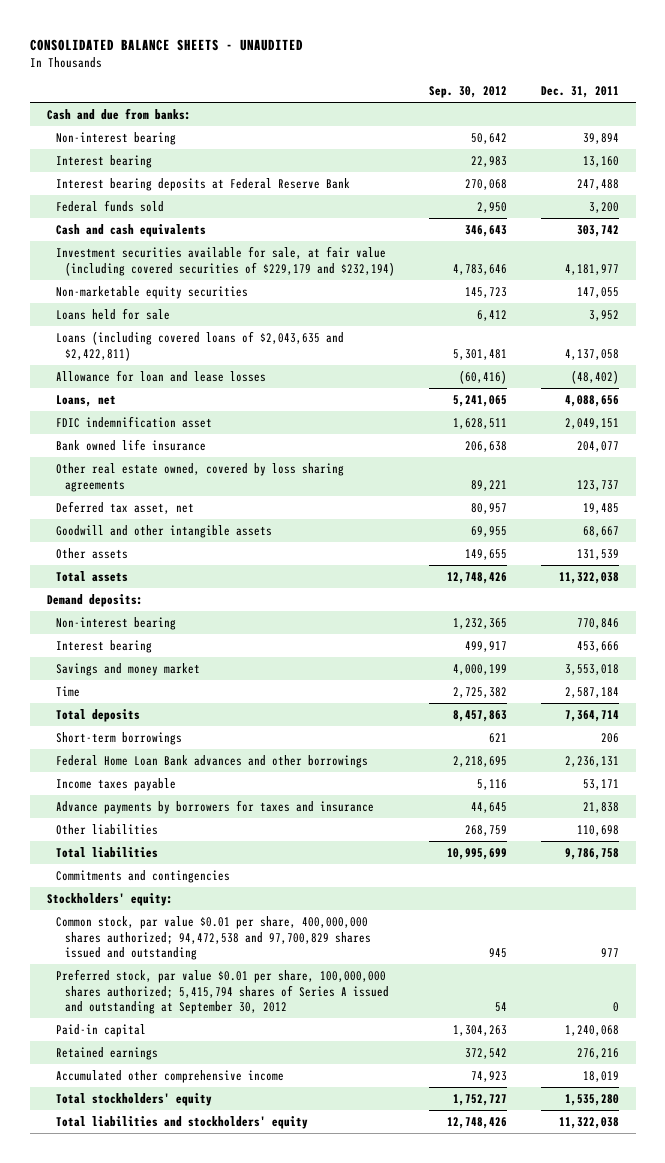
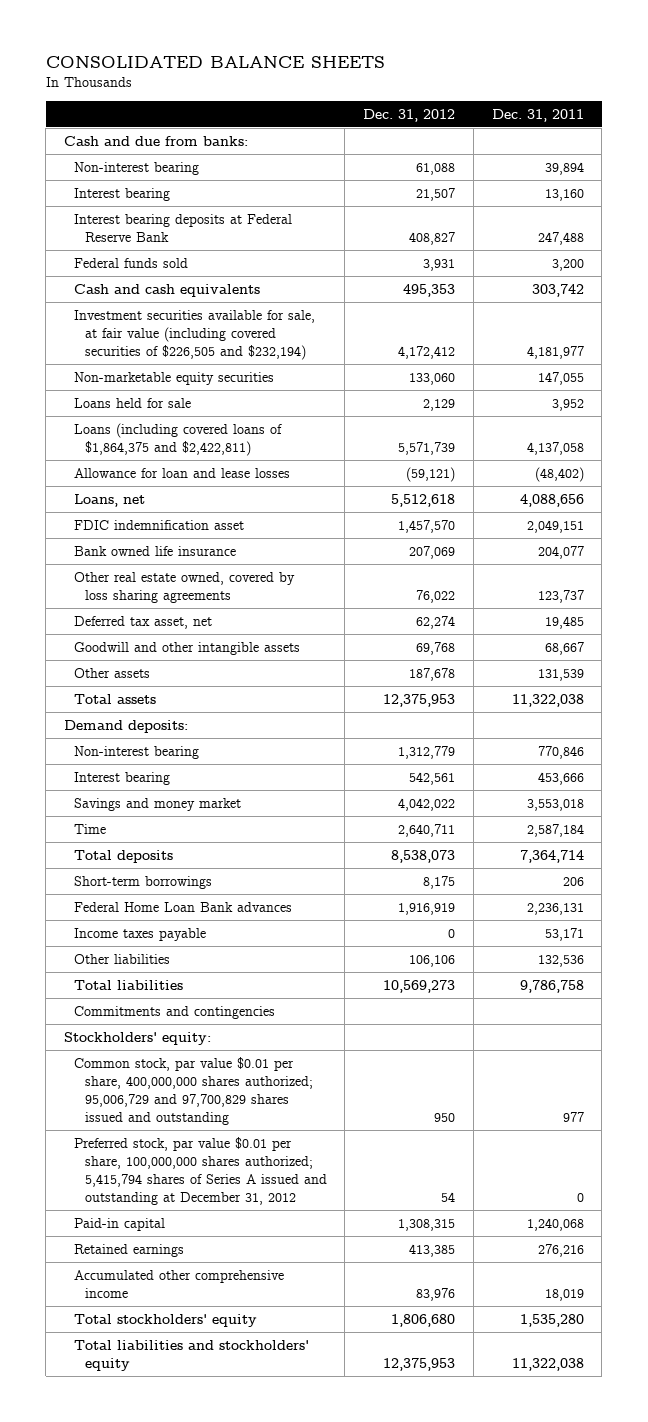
[29,38,303,51] CONSOLIDATED BALANCE SHEETS - UNAUDITED -> [45,55,385,68] CONSOLIDATED BALANCE SHEETS
[428,86,507,99] Sep. 30, 2012 -> none
none -> [363,108,456,122] Dec. 31, 2012
[55,246,395,276] Investment securities available for sale, at fair value (including covered securities of $229,179 and $232,194) -> [74,309,316,361] Investment securities available for sale, at fair value (including covered securities of $226,505 and $232,194)
[55,331,344,361] Loans (including covered loans of $2,043,635 and $2,422,811) -> [74,422,283,456] Loans (including covered loans of $1,864,375 and $2,422,811)
[55,755,368,769] Federal Home Loan Bank advances and other borrowings -> [74,901,293,912] Federal Home Loan Bank advances
[55,800,374,815] Advance payments by borrowers for taxes and insurance -> none
[576,825,619,837] 110,698 -> [537,954,584,967] 132,536
[55,916,371,961] Common stock, par value $0.01 per share, 400,000,000 shares authorized; 94,472,538 and 97,700,829 shares issued and outstanding -> [74,1056,313,1126] Common stock, par value $0.01 per share, 400,000,000 shares authorized; 95,006,729 and 97,700,829 shares issued and outstanding
[55,969,389,1015] Preferred stock, par value $0.01 per share, 100,000,000 shares authorized; 5,415,794 shares of Series A issued and outstanding at September 30, 2012 -> [74,1136,327,1206] Preferred stock, par value $0.01 per share, 100,000,000 shares authorized; 5,415,794 shares of Series A issued and outstanding at December 31, 2012

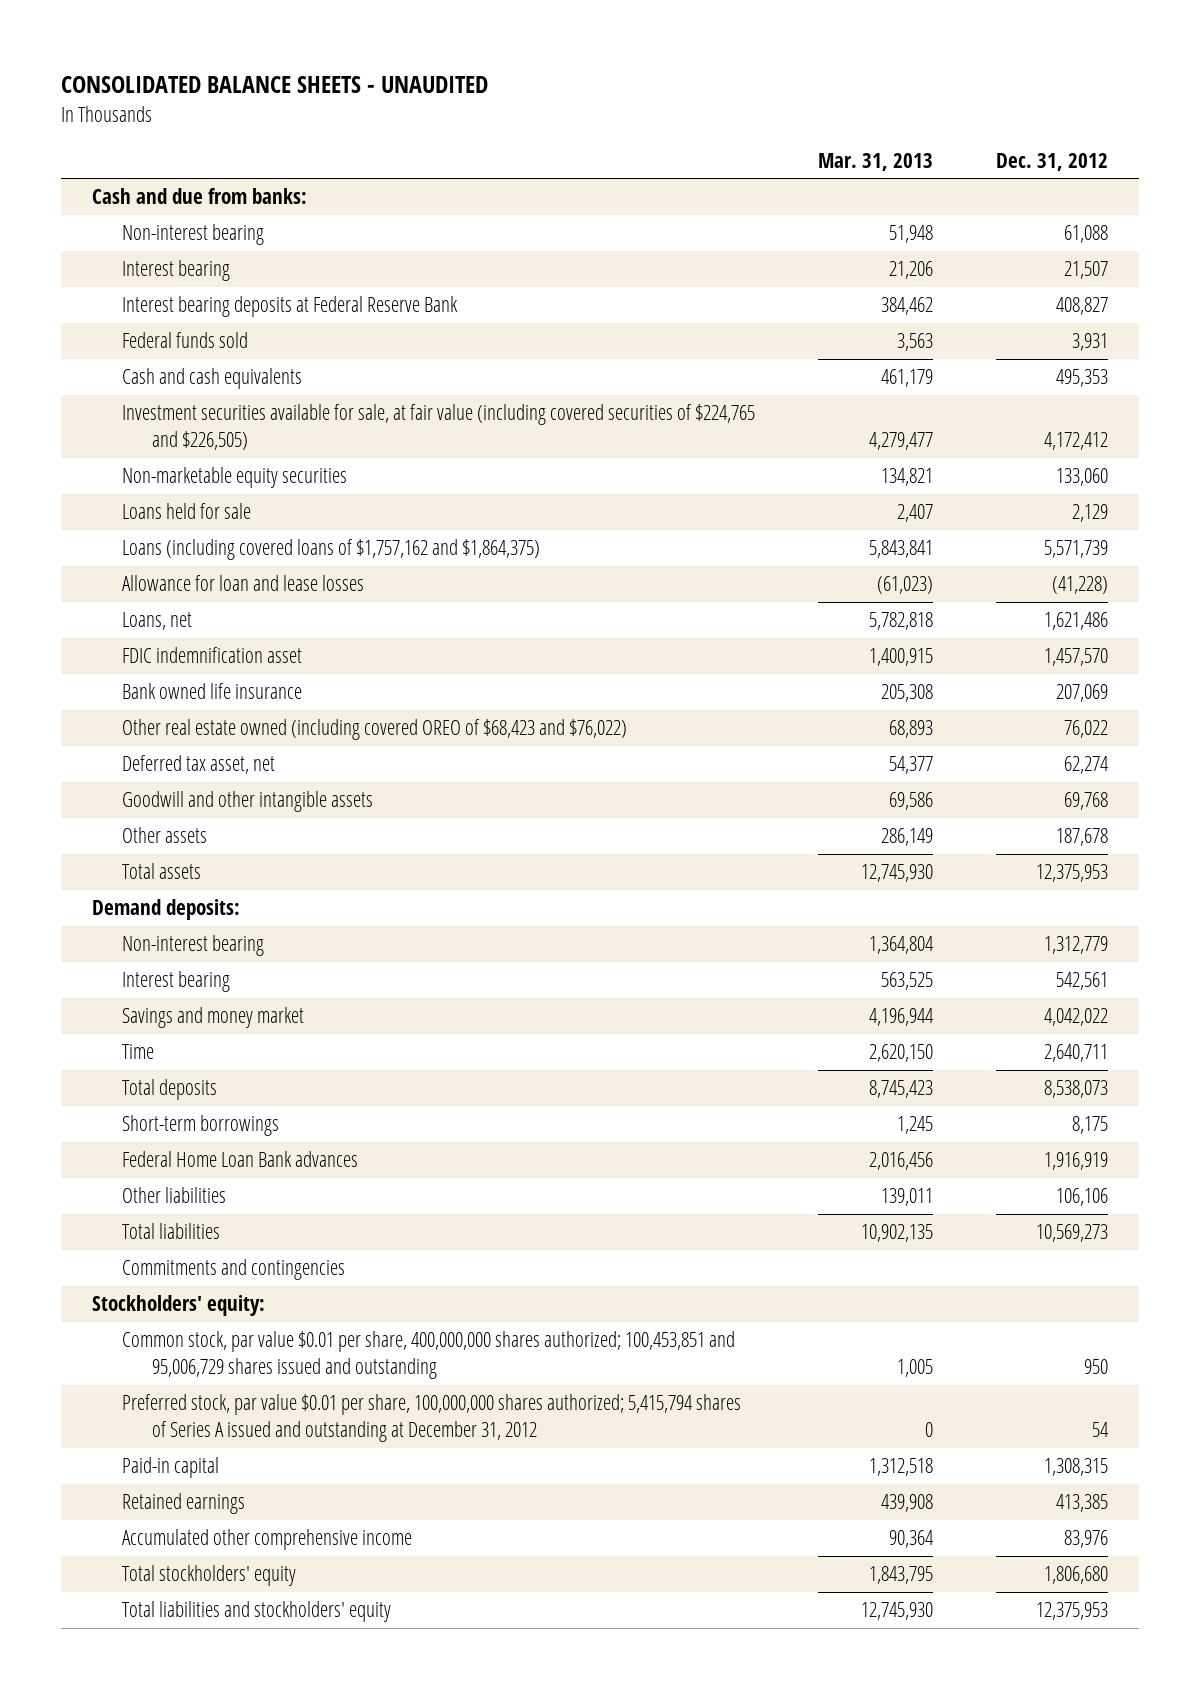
[45,55,385,68] CONSOLIDATED BALANCE SHEETS -> [60,76,488,94] CONSOLIDATED BALANCE SHEETS - UNAUDITED
[491,108,584,122] Dec. 31, 2011 -> none
none -> [818,152,934,171] Mar. 31, 2013
[74,309,316,361] Investment securities available for sale, at fair value (including covered securities of $226,505 and $232,194) -> [122,404,756,451] Investment securities available for sale, at fair value (including covered securities of $224,765 and $226,505)
[74,422,283,456] Loans (including covered loans of $1,864,375 and $2,422,811) -> [122,539,541,561] Loans (including covered loans of $1,757,162 and $1,864,375)
[406,466,456,482] (59,121) -> [1051,576,1108,595] (41,228)
[391,493,456,507] 5,512,618 -> [1043,612,1108,631] 1,621,486
[74,571,296,603] Other real estate owned, covered by loss sharing agreements -> [122,719,628,741] Other real estate owned (including covered OREO of $68,423 and $76,022)
[74,927,207,941] Income taxes payable -> none
[74,1056,313,1126] Common stock, par value $0.01 per share, 400,000,000 shares authorized; 95,006,729 and 97,700,829 shares issued and outstanding -> [122,1331,736,1380] Common stock, par value $0.01 per share, 400,000,000 shares authorized; 100,453,851 and 95,006,729 shares issued and outstanding

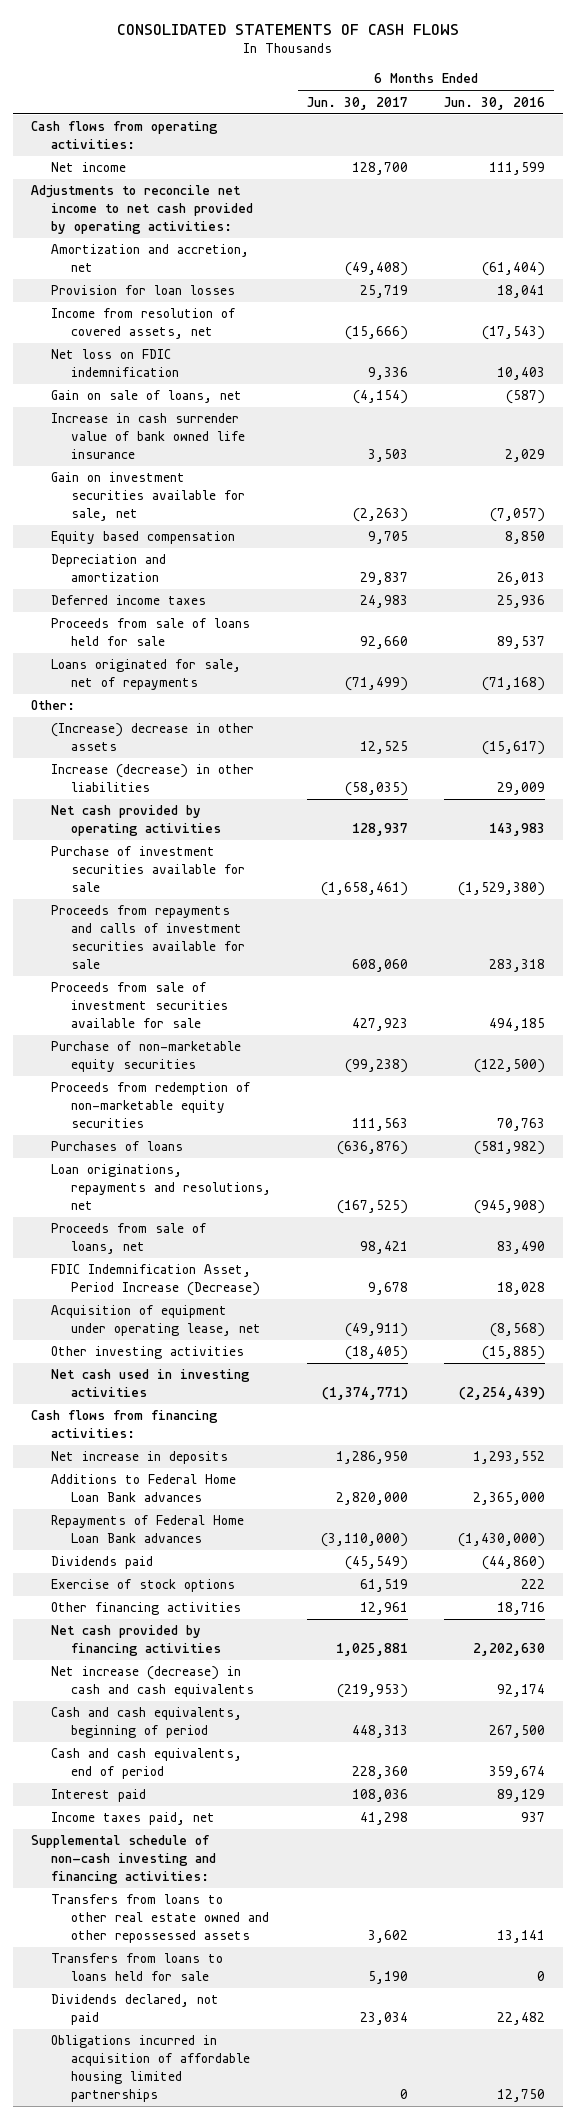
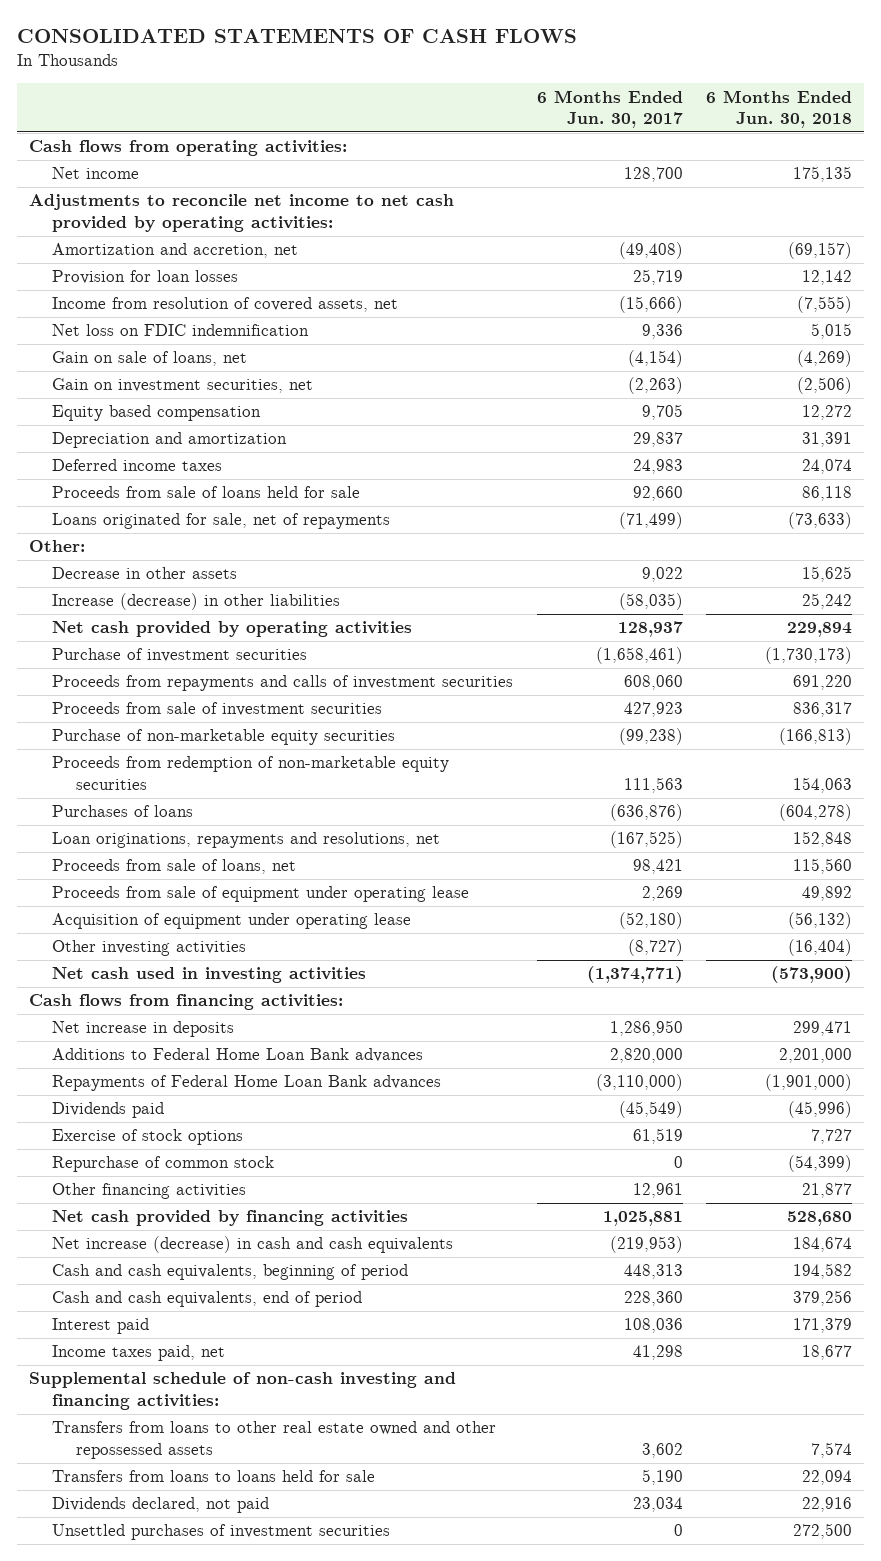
[444,96,546,110] Jun. 30, 2016 -> none
none -> [706,89,853,129] 6 Months Ended Jun. 30, 2018
[51,413,245,459] Increase in cash surrender value of bank owned life insurance -> none
[51,472,245,521] Gain on investment securities available for sale, net -> [52,378,314,394] Gain on investment securities, net
[51,723,255,752] (Increase) decrease in other assets -> [52,567,238,580] Decrease in other assets
[359,741,408,755] 12,525 -> [641,567,683,583] 9,022
[51,846,245,892] Purchase of investment securities available for sale -> [52,648,308,663] Purchase of investment securities
[51,905,245,969] Proceeds from repayments and calls of investment securities available for sale -> [52,675,514,692] Proceeds from repayments and calls of investment securities
[51,982,228,1028] Proceeds from sale of investment securities available for sale -> [52,702,383,717] Proceeds from sale of investment securities
[51,1264,260,1297] FDIC Indemnification Asset, Period Increase (Decrease) -> none
none -> [52,886,470,903] Proceeds from sale of equipment under operating lease
[51,1305,261,1337] Acquisition of equipment under operating lease, net -> [52,913,412,930] Acquisition of equipment under operating lease
[344,1323,408,1338] (49,911) -> [618,912,683,930] (52,180)
[344,1346,408,1361] (18,405) -> [627,939,683,957] (8,727)
none -> [52,1156,275,1173] Repurchase of common stock
[51,2035,250,2102] Obligations incurred in acquisition of affordable housing limited partnerships -> none
none -> [52,1524,391,1541] Unsettled purchases of investment securities

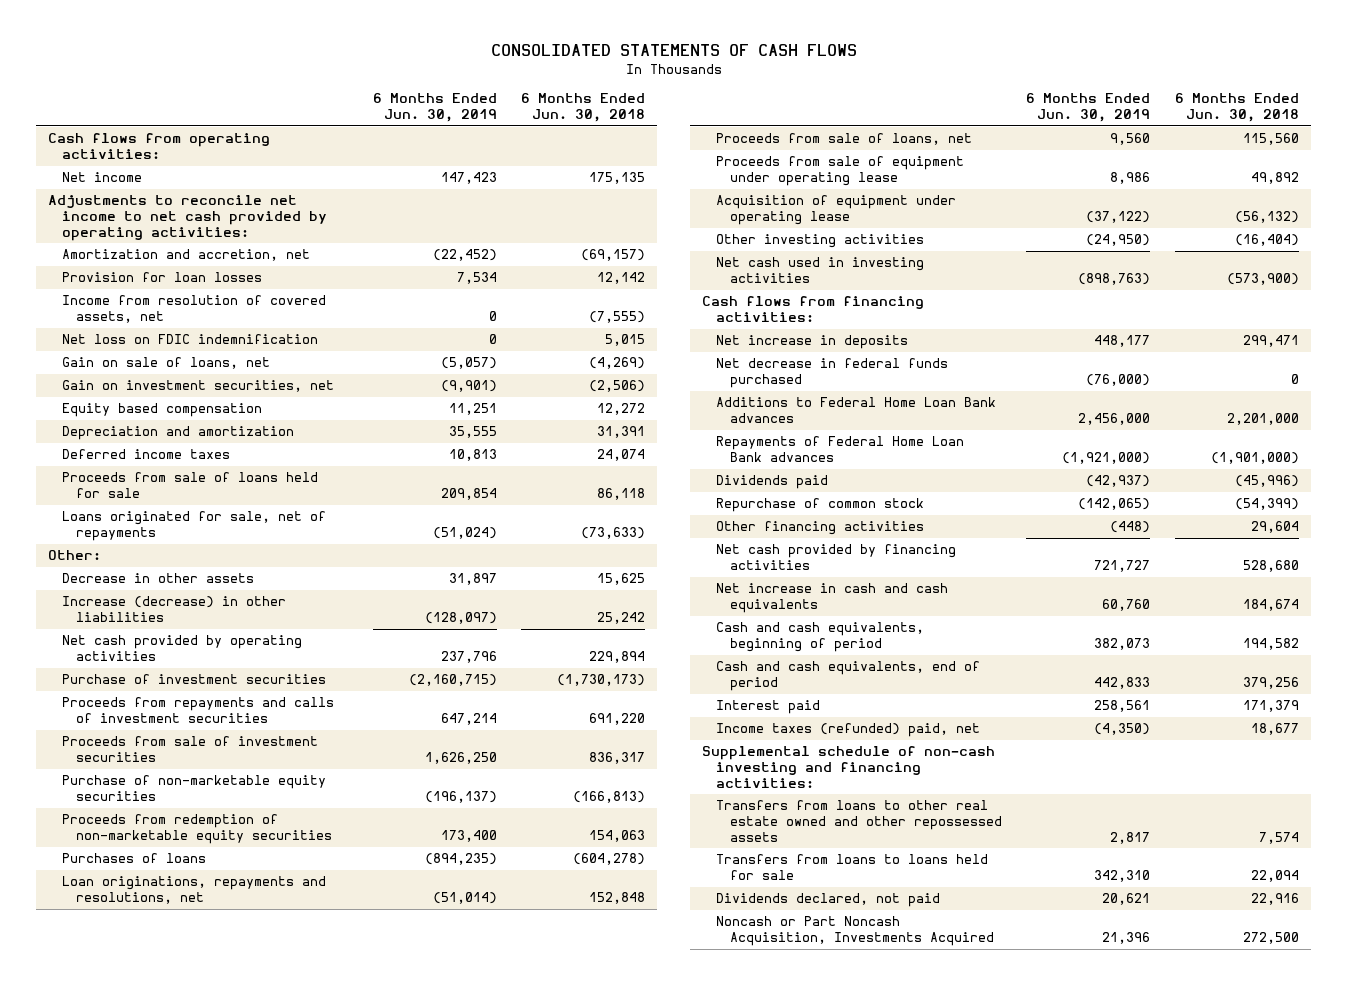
[536,89,683,129] 6 Months Ended Jun. 30, 2017 -> none
none -> [372,93,497,123] 6 Months Ended Jun. 30, 2019
none -> [715,358,948,389] Net decrease in federal funds purchased
[52,1129,244,1146] Exercise of stock options -> none
[802,1183,853,1199] 21,877 -> [1250,521,1299,534] 29,604
[52,1236,454,1254] Net increase (decrease) in cash and cash equivalents -> [715,583,948,614] Net increase in cash and cash equivalents
[52,1345,226,1362] Income taxes paid, net -> [715,723,980,738] Income taxes (refunded) paid, net
[52,1524,391,1541] Unsettled purchases of investment securities -> [715,916,994,947] Noncash or Part Noncash Acquisition, Investments Acquired

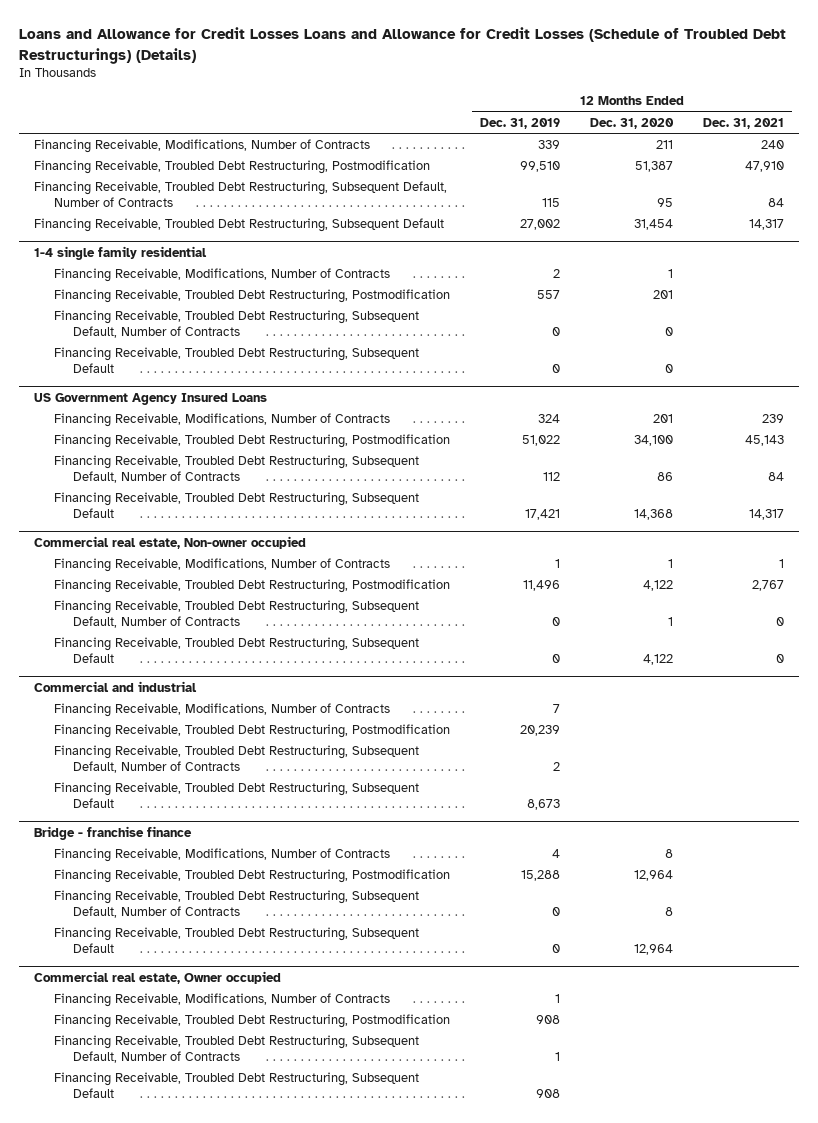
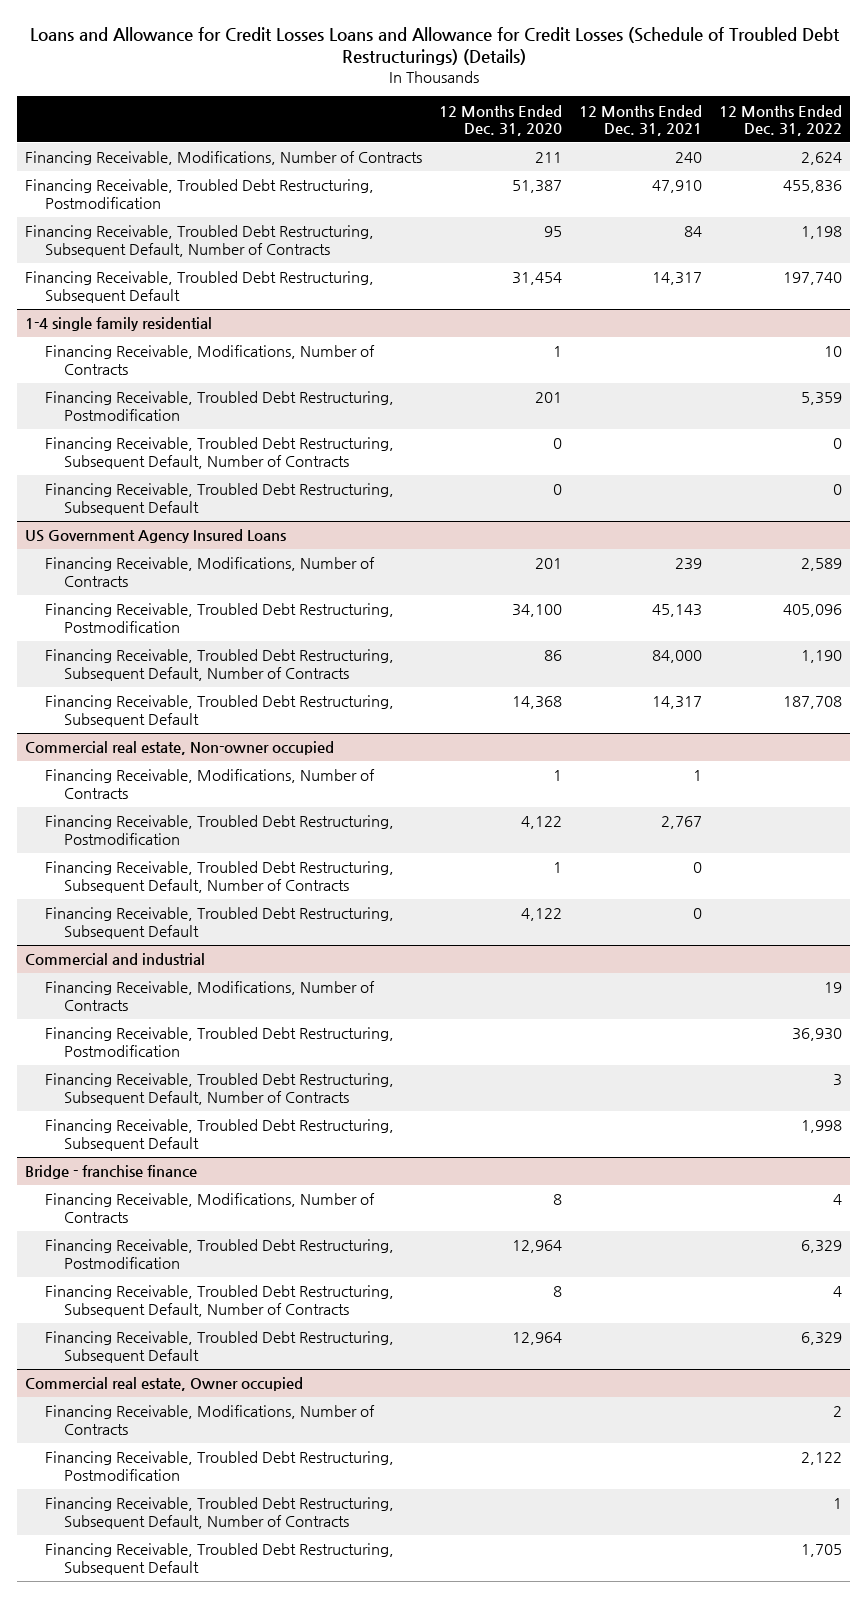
[479,117,560,129] Dec. 31, 2019 -> none
none -> [718,104,842,136] 12 Months Ended Dec. 31, 2022
[768,471,785,481] 84 -> [652,650,703,664] 84,000

